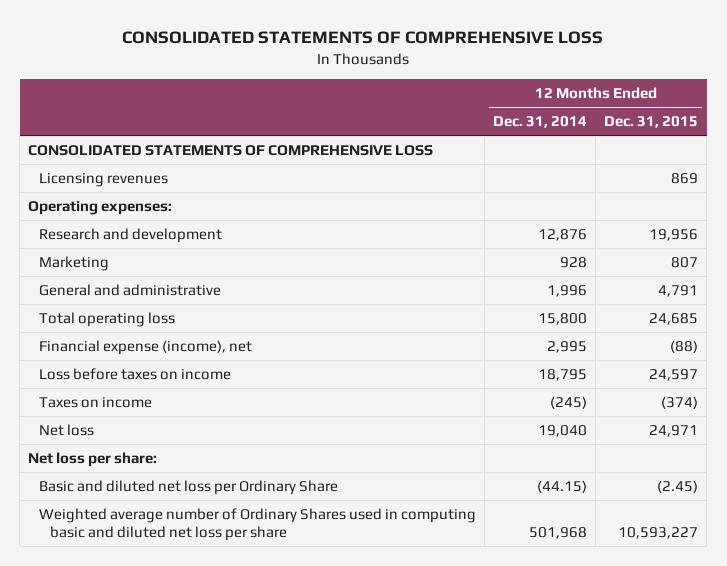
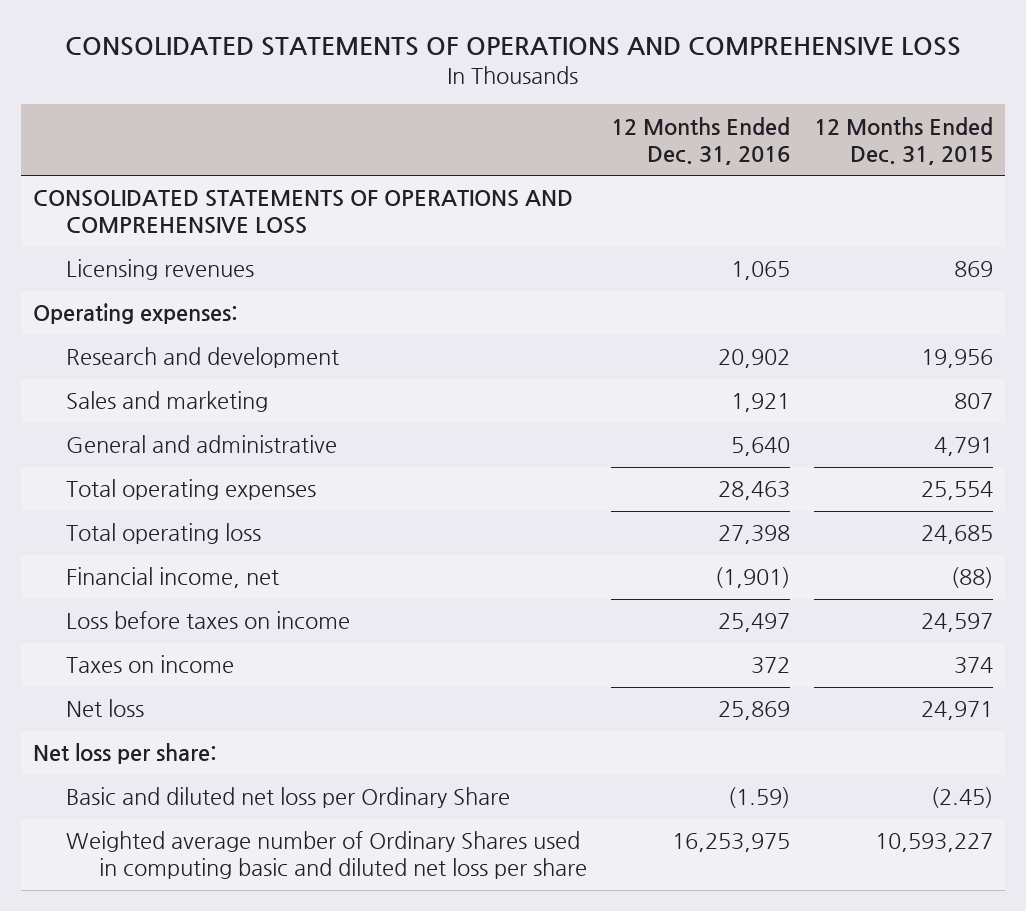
[122,31,604,45] CONSOLIDATED STATEMENTS OF COMPREHENSIVE LOSS -> [65,37,962,57] CONSOLIDATED STATEMENTS OF OPERATIONS AND COMPREHENSIVE LOSS
[493,116,588,129] Dec. 31, 2014 -> none
none -> [610,116,790,165] 12 Months Ended Dec. 31, 2016
[28,145,434,157] CONSOLIDATED STATEMENTS OF COMPREHENSIVE LOSS -> [33,190,574,235] CONSOLIDATED STATEMENTS OF OPERATIONS AND COMPREHENSIVE LOSS
[39,256,110,272] Marketing -> none
none -> [66,391,269,413] Sales and marketing
none -> [66,479,317,501] Total operating expenses
[39,340,253,356] Financial expense (income), net -> [66,567,280,589] Financial income, net
[661,396,699,410] (374) -> [953,657,993,675] 374

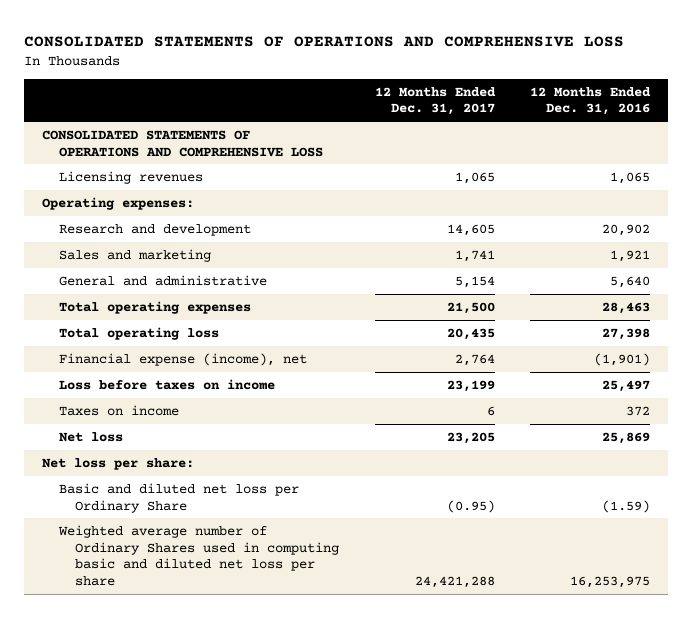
[813,116,993,165] 12 Months Ended Dec. 31, 2015 -> none
none -> [374,86,496,116] 12 Months Ended Dec. 31, 2017
[66,567,280,589] Financial income, net -> [58,352,307,366] Financial expense (income), net

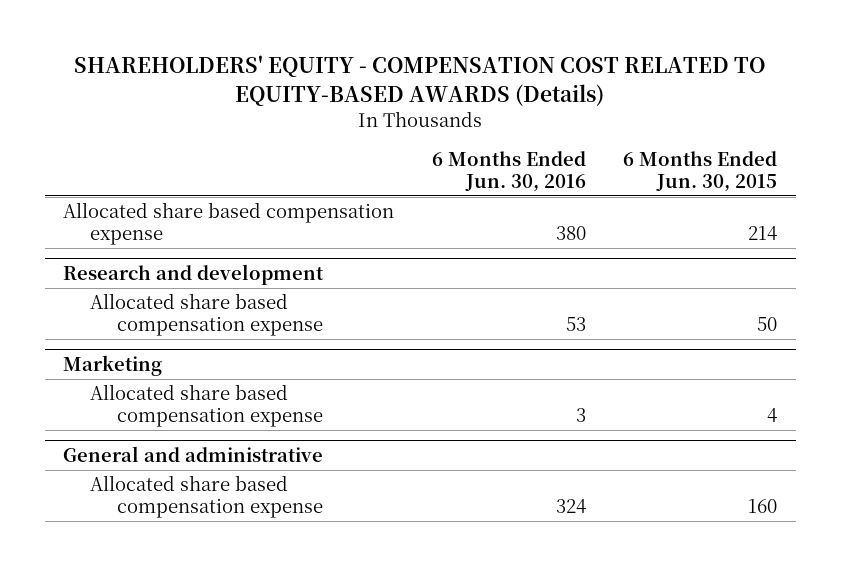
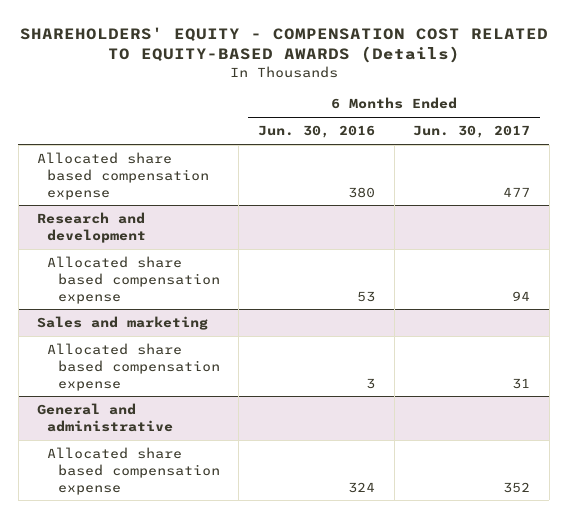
[623,151,778,192] 6 Months Ended Jun. 30, 2015 -> none
none -> [413,125,531,139] Jun. 30, 2017
[63,355,163,377] Marketing -> [37,316,209,331] Sales and marketing

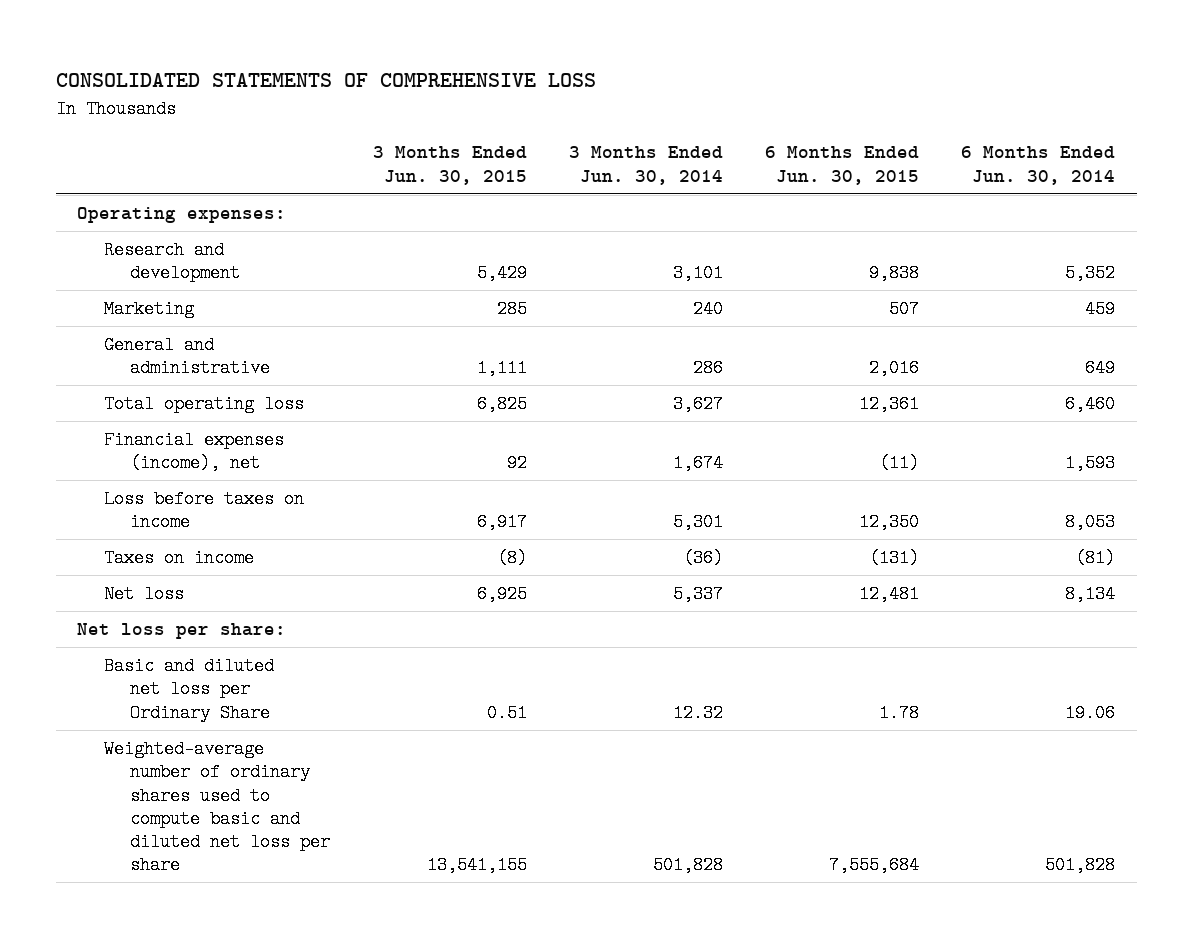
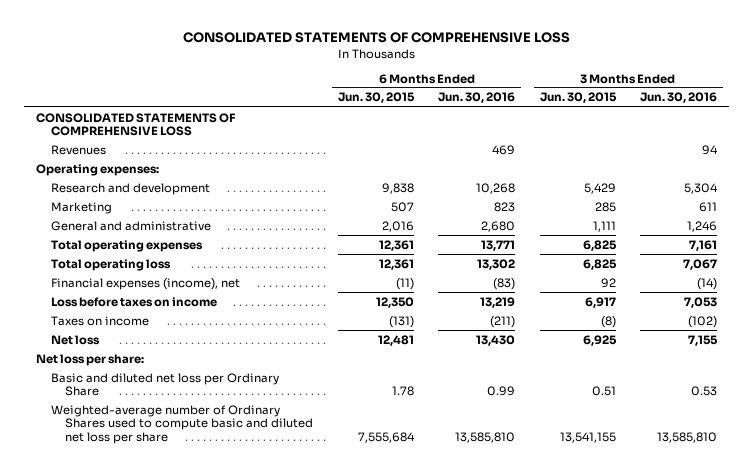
[568,146,723,185] 3 Months Ended Jun. 30, 2014 -> none
[961,146,1116,185] 6 Months Ended Jun. 30, 2014 -> none
none -> [438,92,516,104] Jun. 30, 2016
none -> [640,92,718,104] Jun. 30, 2016
none -> [36,112,236,137] CONSOLIDATED STATEMENTS OF COMPREHENSIVE LOSS
none -> [50,144,106,155] Revenues
none -> [50,239,203,252] Total operating expenses
[103,740,331,874] Weighted-average number of ordinary shares used to compute basic and diluted net loss per share -> [50,404,314,444] Weighted-average number of Ordinary Shares used to compute basic and diluted net loss per share

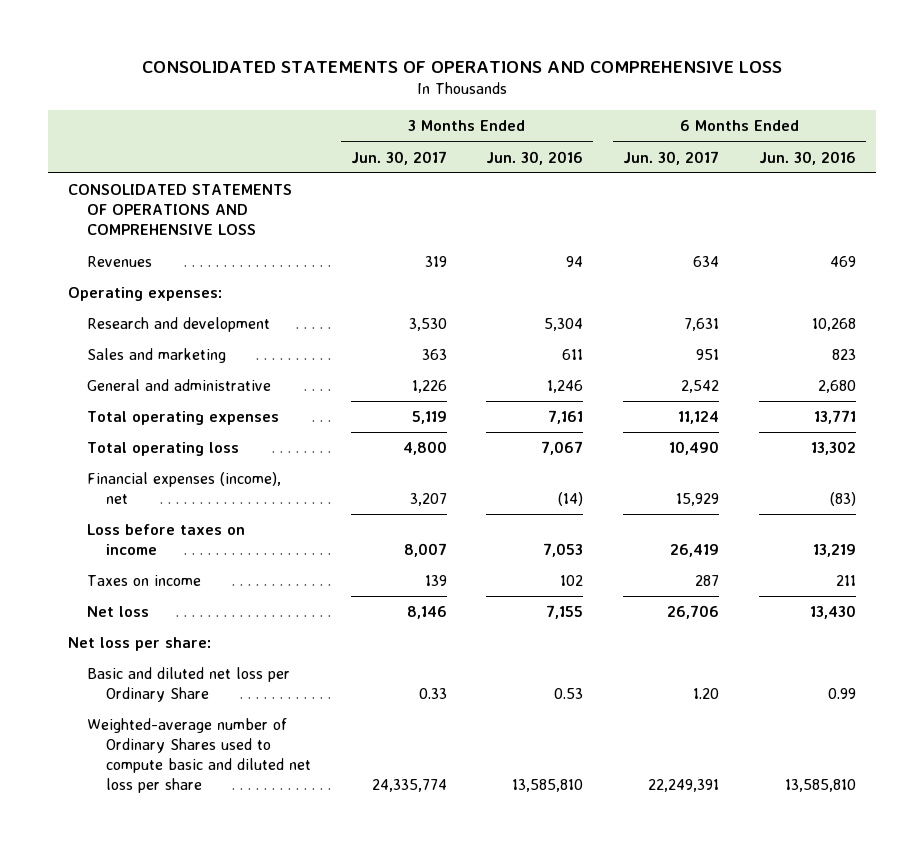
[182,32,570,44] CONSOLIDATED STATEMENTS OF COMPREHENSIVE LOSS -> [142,60,783,73] CONSOLIDATED STATEMENTS OF OPERATIONS AND COMPREHENSIVE LOSS
[337,92,415,104] Jun. 30, 2015 -> none
[539,92,617,104] Jun. 30, 2015 -> none
none -> [350,150,447,165] Jun. 30, 2017
none -> [623,150,720,165] Jun. 30, 2017
[36,112,236,137] CONSOLIDATED STATEMENTS OF COMPREHENSIVE LOSS -> [68,184,293,236] CONSOLIDATED STATEMENTS OF OPERATIONS AND COMPREHENSIVE LOSS
[50,201,112,214] Marketing -> [86,348,226,364] Sales and marketing
[490,315,516,328] (211) -> [836,575,857,587] 211
[688,315,718,328] (102) -> [560,575,584,587] 102

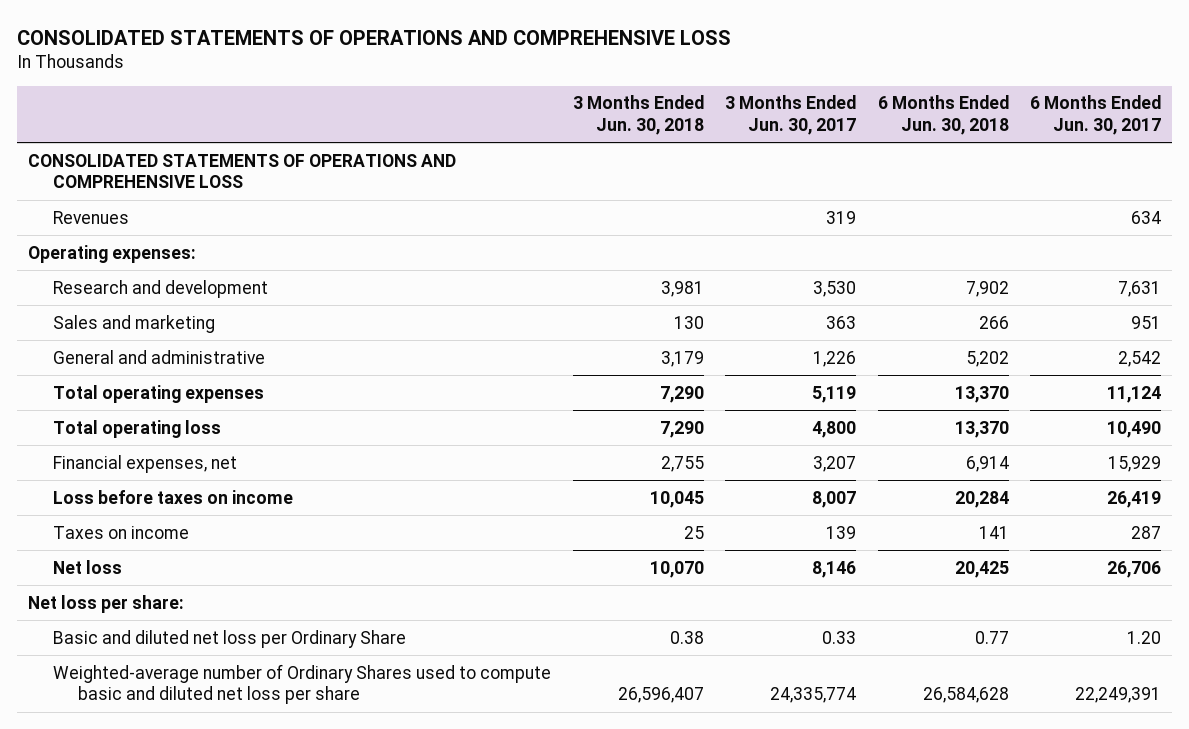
[486,150,584,165] Jun. 30, 2016 -> none
[759,150,857,165] Jun. 30, 2016 -> none
none -> [572,95,704,136] 3 Months Ended Jun. 30, 2018
none -> [877,95,1009,136] 6 Months Ended Jun. 30, 2018
[86,472,281,505] Financial expenses (income), net -> [53,454,238,473] Financial expenses, net

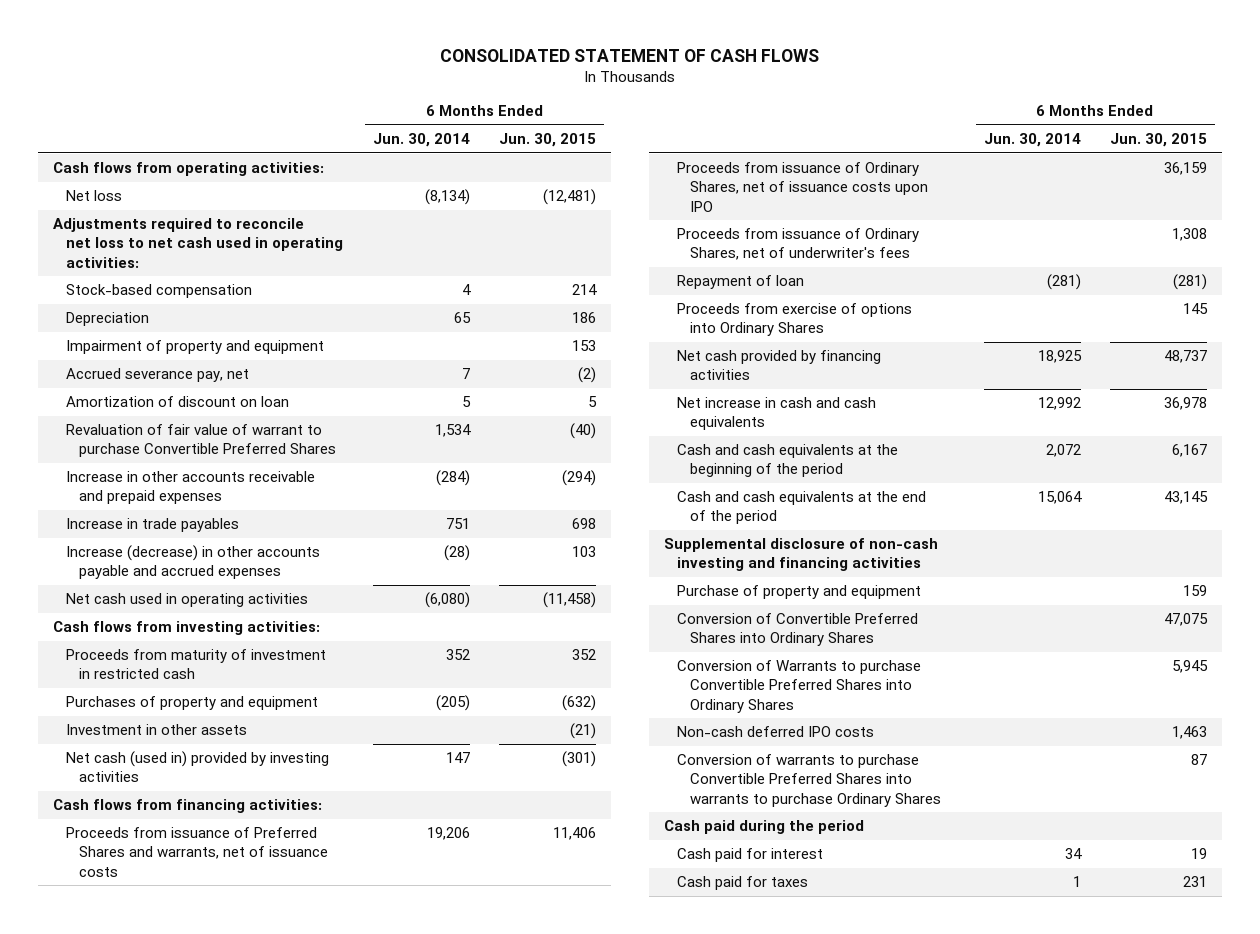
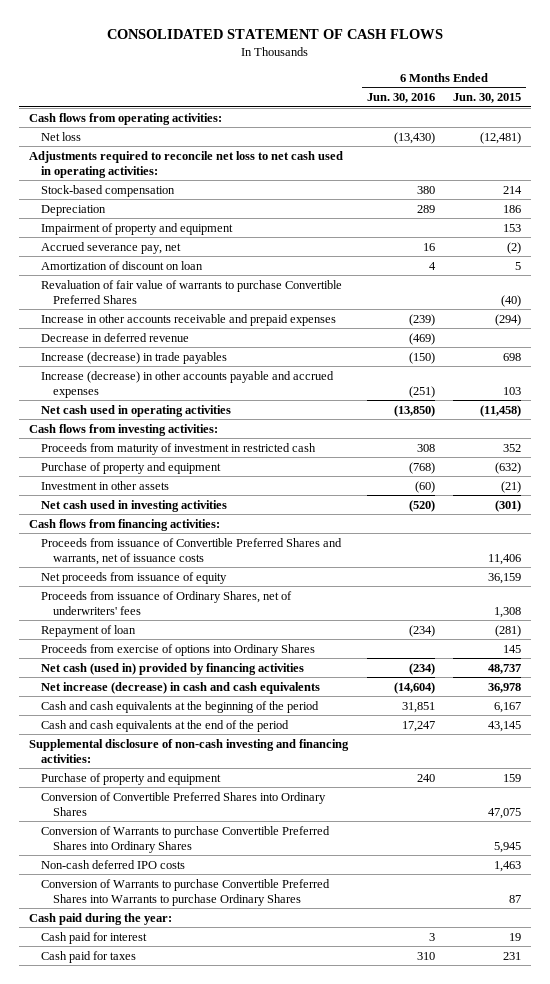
[372,133,470,148] Jun. 30, 2014 -> none
none -> [366,93,435,104] Jun. 30, 2016
[66,424,337,458] Revaluation of fair value of warrant to purchase Convertible Preferred Shares -> [40,279,342,304] Revaluation of fair value of warrants to purchase Convertible Preferred Shares
none -> [40,332,189,342] Decrease in deferred revenue
[66,518,240,533] Increase in trade payables -> [40,351,227,364] Increase (decrease) in trade payables
[66,696,319,711] Purchases of property and equipment -> [40,461,221,474] Purchase of property and equipment
[66,751,330,783] Net cash (used in) provided by investing activities -> [40,499,227,512] Net cash used in investing activities
[66,827,329,877] Proceeds from issuance of Preferred Shares and warrants, net of issuance costs -> [40,537,342,565] Proceeds from issuance of Convertible Preferred Shares and warrants, net of issuance costs
[676,162,928,212] Proceeds from issuance of Ordinary Shares, net of issuance costs upon IPO -> [40,571,227,584] Net proceeds from issuance of equity
[676,228,919,261] Proceeds from issuance of Ordinary Shares, net of underwriter's fees -> [40,590,292,615] Proceeds from issuance of Ordinary Shares, net of underwriters' fees
[676,350,881,381] Net cash provided by financing activities -> [40,662,304,675] Net cash (used in) provided by financing activities
[676,397,876,431] Net increase in cash and cash equivalents -> [40,681,320,694] Net increase (decrease) in cash and cash equivalents
[663,538,938,572] Supplemental disclosure of non-cash investing and financing activities -> [28,738,349,763] Supplemental disclosure of non-cash investing and financing activities:
[676,754,941,807] Conversion of warrants to purchase Convertible Preferred Shares into warrants to purchase Ordinary Shares -> [40,878,330,906] Conversion of Warrants to purchase Convertible Preferred Shares into Warrants to purchase Ordinary Shares
[663,820,864,835] Cash paid during the period -> [28,912,172,925] Cash paid during the year:

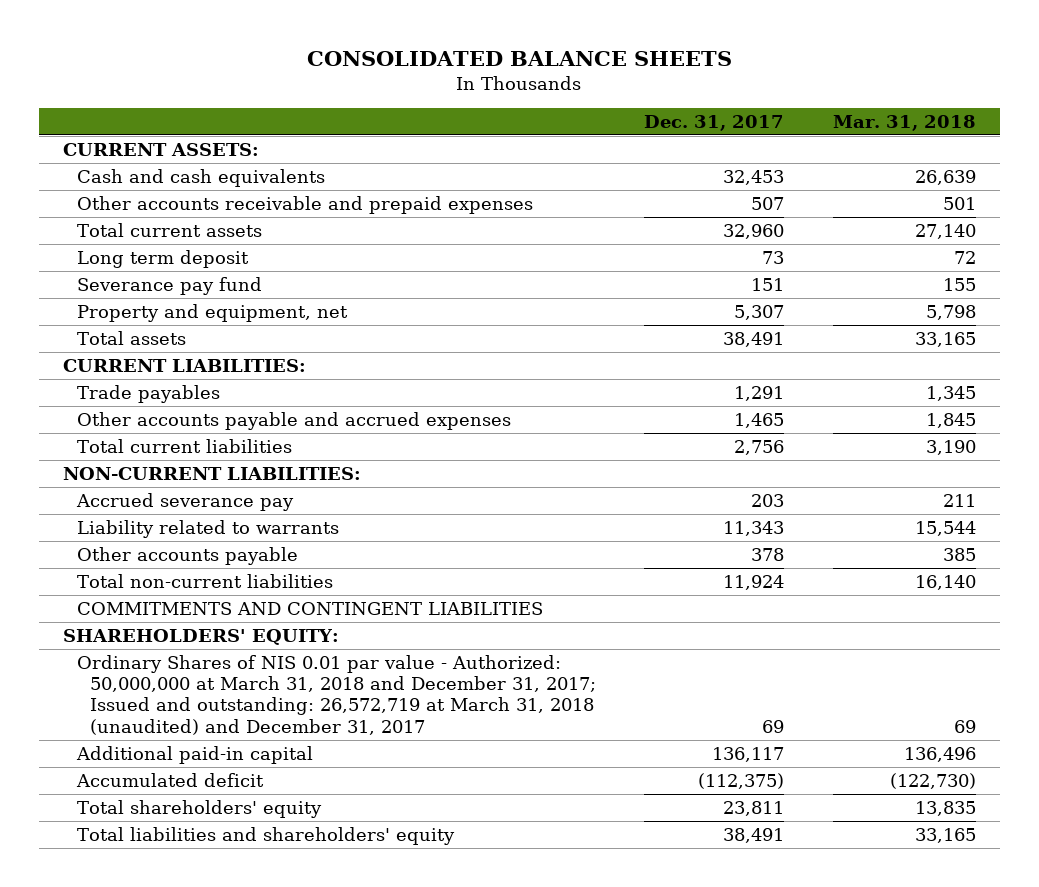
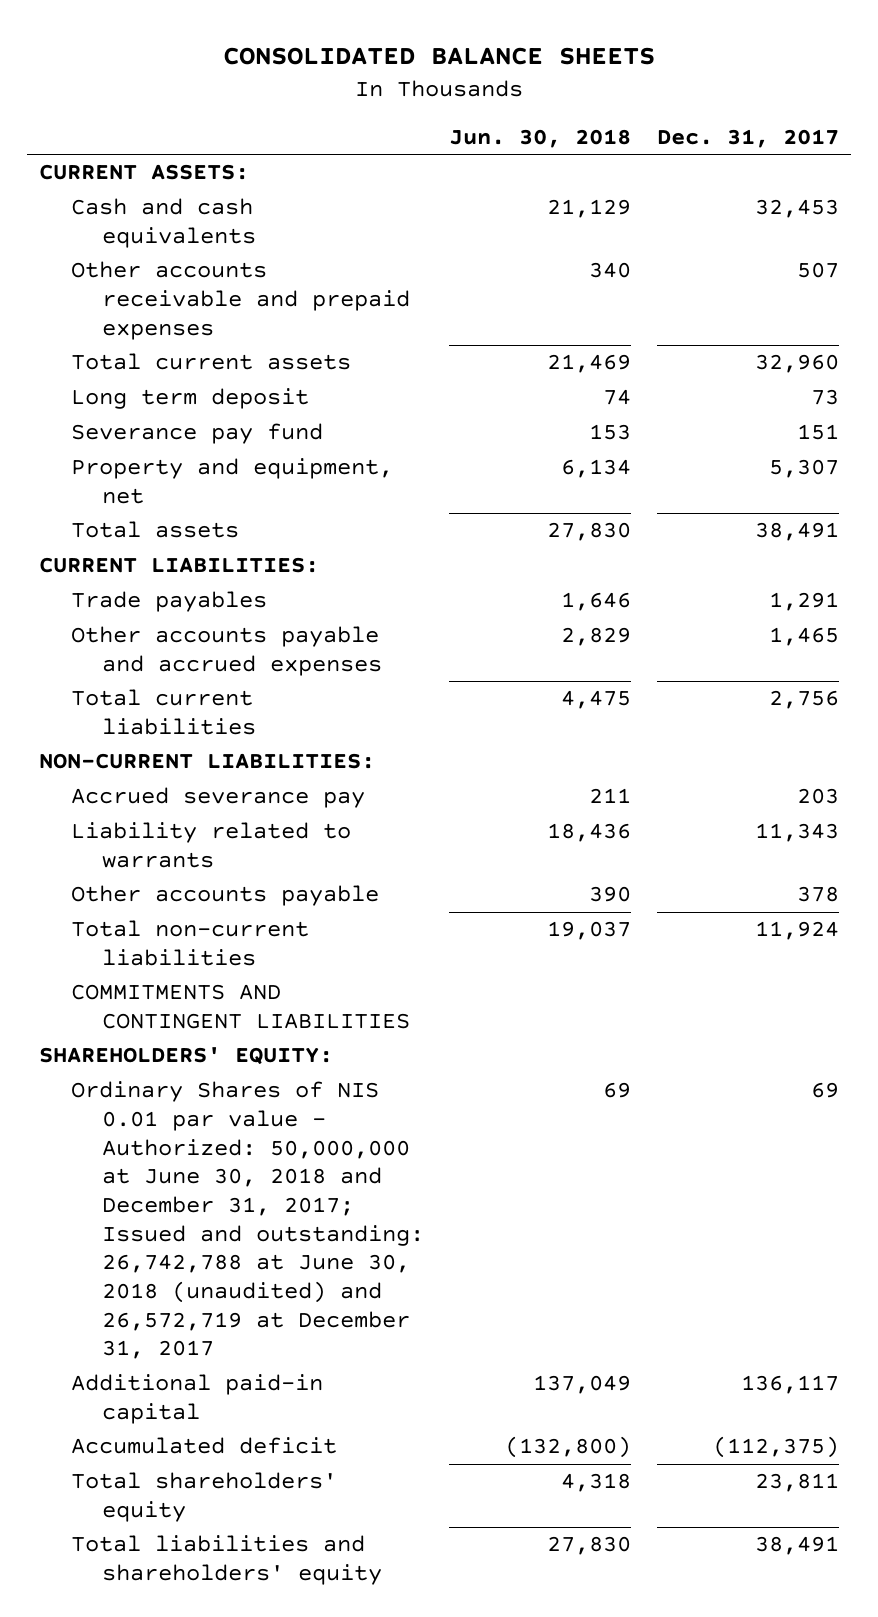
[832,114,976,131] Mar. 31, 2018 -> none
none -> [449,128,632,148] Jun. 30, 2018
[76,654,597,735] Ordinary Shares of NIS 0.01 par value - Authorized: 50,000,000 at March 31, 2018 and December 31, 2017; Issued and outstanding: 26,572,719 at March 31, 2018 (unaudited) and December 31, 2017 -> [70,1081,424,1360] Ordinary Shares of NIS 0.01 par value - Authorized: 50,000,000 at June 30, 2018 and December 31, 2017; Issued and outstanding: 26,742,788 at June 30, 2018 (unaudited) and 26,572,719 at December 31, 2017

